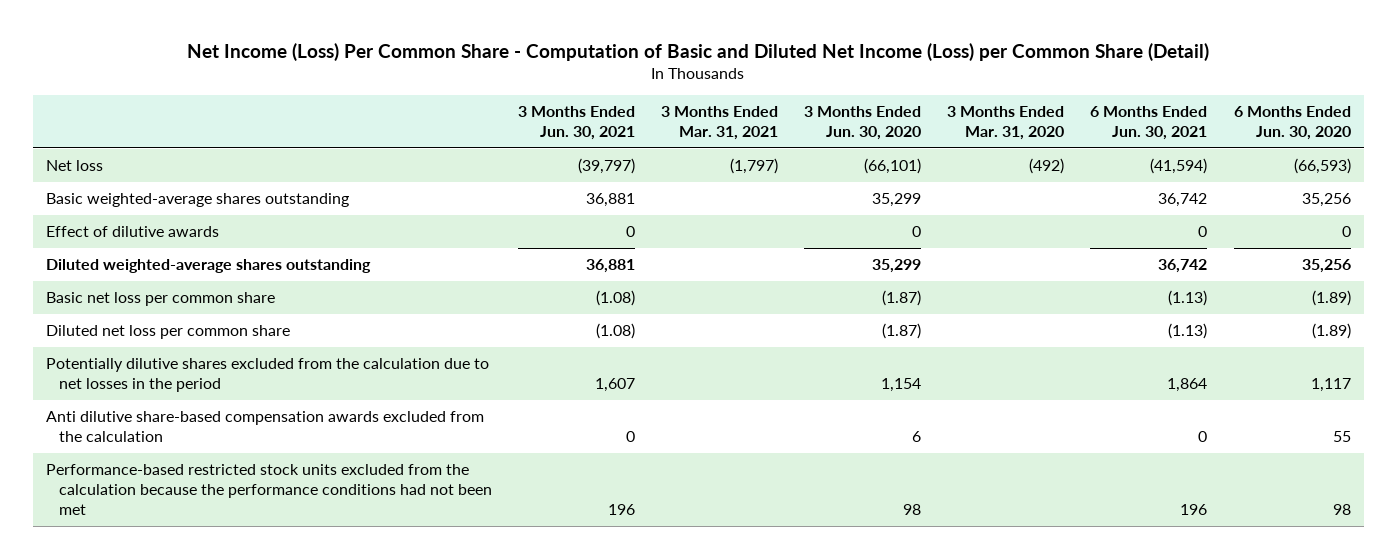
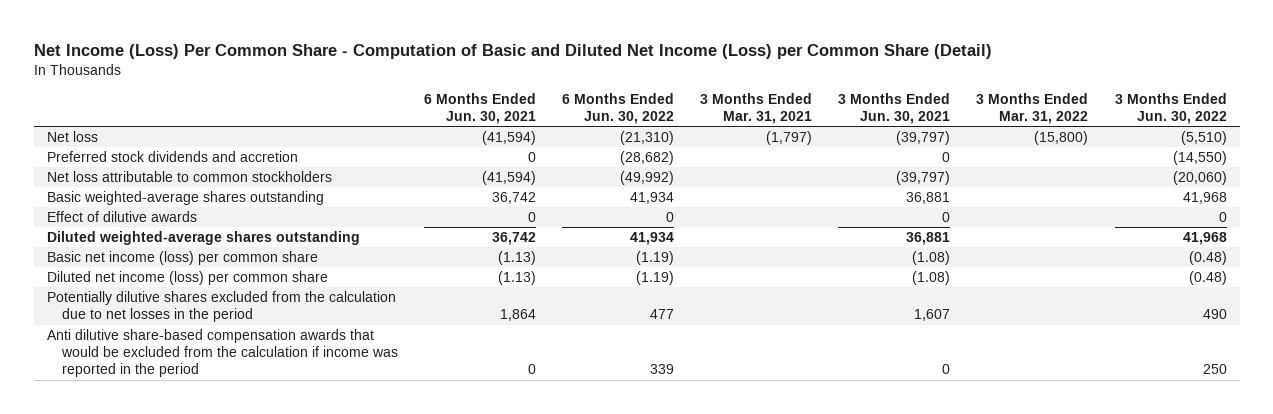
[804,106,922,141] 3 Months Ended Jun. 30, 2020 -> none
[947,106,1065,141] 3 Months Ended Mar. 31, 2020 -> none
[1233,106,1351,141] 6 Months Ended Jun. 30, 2020 -> none
none -> [562,92,675,124] 6 Months Ended Jun. 30, 2022
none -> [976,92,1089,124] 3 Months Ended Mar. 31, 2022
none -> [1114,92,1227,124] 3 Months Ended Jun. 30, 2022
none -> [46,151,298,163] Preferred stock dividends and accretion
none -> [46,171,332,183] Net loss attributable to common stockholders
[45,292,275,307] Basic net loss per common share -> [46,251,318,266] Basic net income (loss) per common share
[45,325,290,340] Diluted net loss per common share -> [46,271,328,286] Diluted net income (loss) per common share
[45,464,492,516] Performance-based restricted stock units excluded from the calculation because the performance conditions had not been met -> none
[45,411,484,443] Anti dilutive share-based compensation awards excluded from the calculation -> [46,329,398,378] Anti dilutive share-based compensation awards that would be excluded from the calculation if income was reported in the period

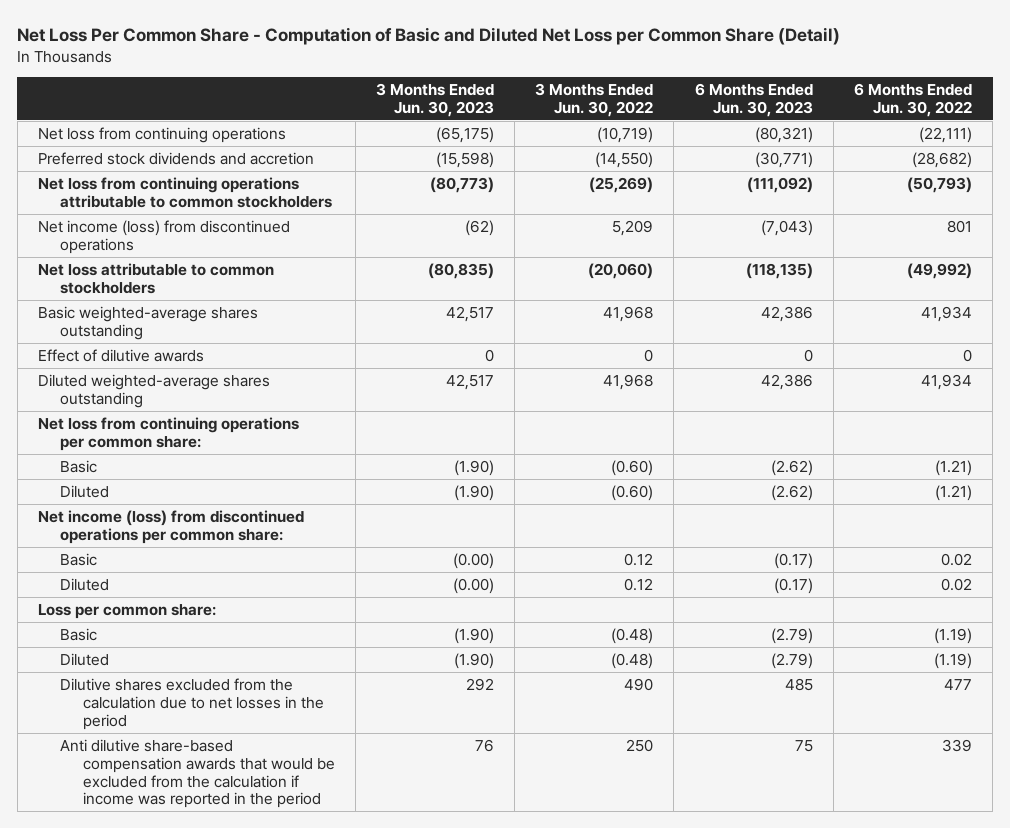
[33,43,992,59] Net Income (Loss) Per Common Share - Computation of Basic and Diluted Net Income (Loss) per Common Share (Detail) -> [17,26,841,45] Net Loss Per Common Share - Computation of Basic and Diluted Net Loss per Common Share (Detail)
[424,92,537,124] 6 Months Ended Jun. 30, 2021 -> none
[700,92,813,124] 3 Months Ended Mar. 31, 2021 -> none
[838,92,951,124] 3 Months Ended Jun. 30, 2021 -> none
[976,92,1089,124] 3 Months Ended Mar. 31, 2022 -> none
none -> [376,83,495,117] 3 Months Ended Jun. 30, 2023
none -> [694,83,813,117] 6 Months Ended Jun. 30, 2023
[46,131,98,143] Net loss -> none
none -> [37,127,286,144] Net loss from continuing operations
none -> [37,177,333,208] Net loss from continuing operations attributable to common stockholders
none -> [37,220,290,254] Net income (loss) from discontinued operations
none -> [37,417,299,451] Net loss from continuing operations per common share:
none -> [60,460,98,474] Basic
none -> [60,485,110,499] Diluted
none -> [37,510,304,544] Net income (loss) from discontinued operations per common share:
none -> [60,553,98,567] Basic
none -> [60,578,110,592] Diluted
none -> [37,604,216,620] Loss per common share:
[46,251,318,266] Basic net income (loss) per common share -> [60,628,98,642] Basic
[46,271,328,286] Diluted net income (loss) per common share -> [60,653,110,667] Diluted
[46,291,396,323] Potentially dilutive shares excluded from the calculation due to net losses in the period -> [60,678,324,730] Dilutive shares excluded from the calculation due to net losses in the period

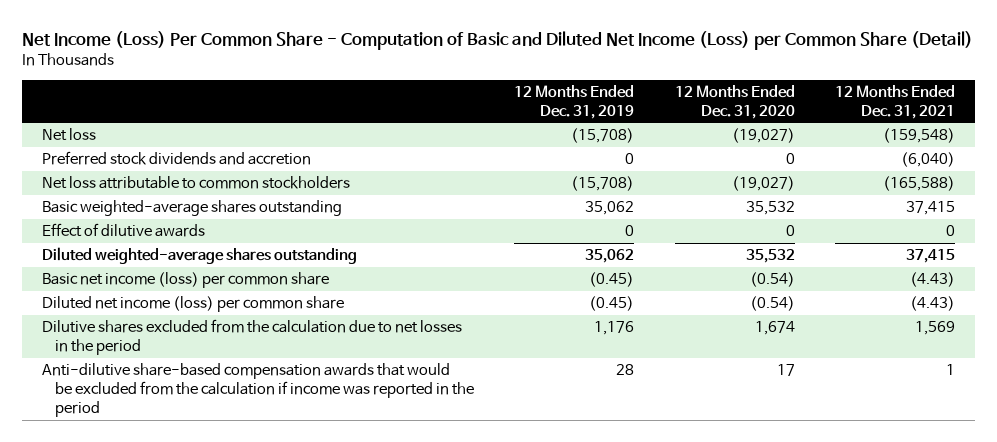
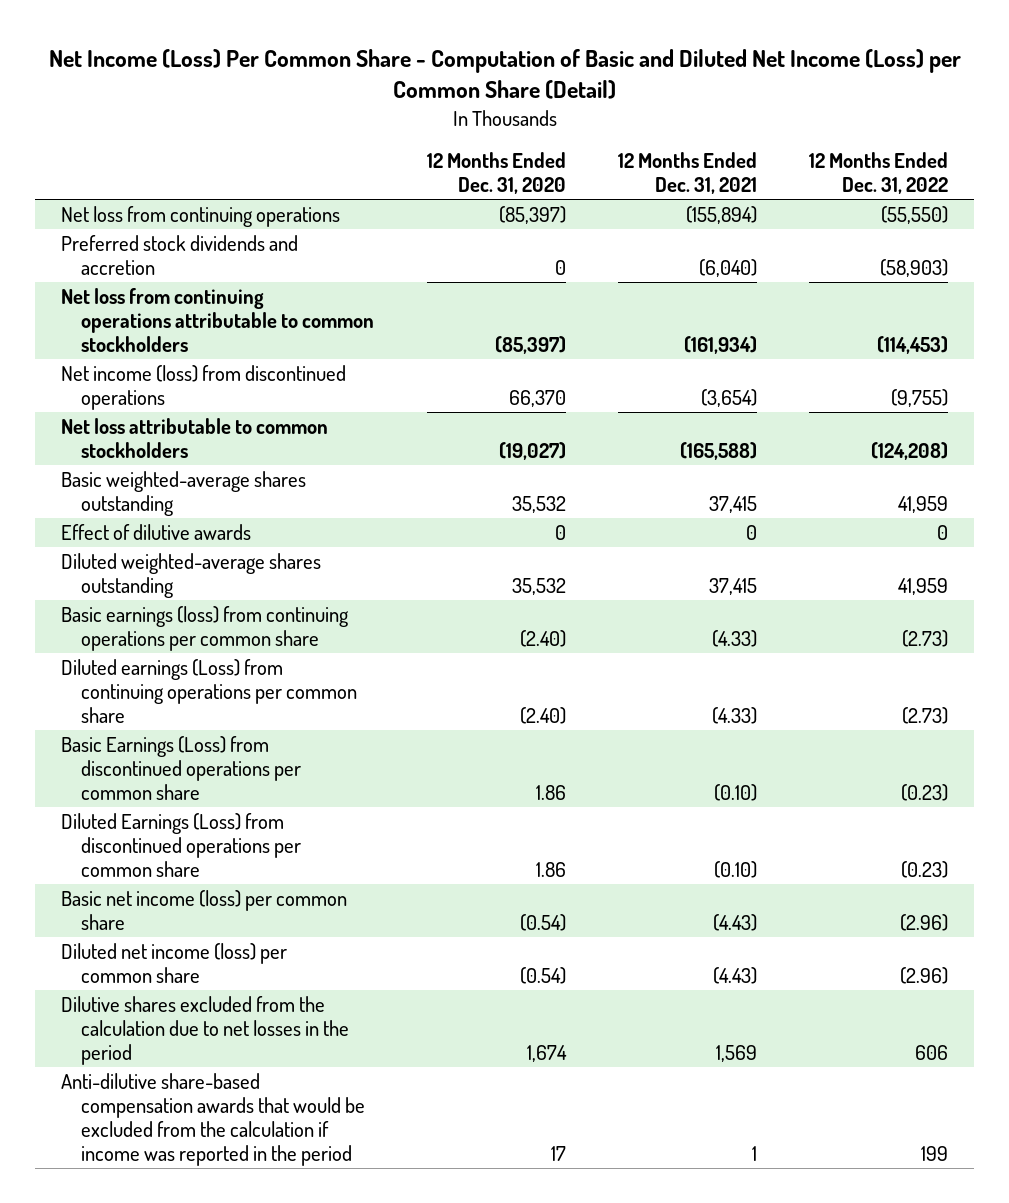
[514,84,635,119] 12 Months Ended Dec. 31, 2019 -> none
none -> [809,152,949,195] 12 Months Ended Dec. 31, 2022
[42,128,97,142] Net loss -> none
none -> [61,205,341,227] Net loss from continuing operations
none -> [61,287,375,352] Net loss from continuing operations attributable to common stockholders
none -> [61,364,347,410] Net income (loss) from discontinued operations
none -> [61,605,350,651] Basic earnings (loss) from continuing operations per common share
none -> [61,658,358,723] Diluted earnings (Loss) from continuing operations per common share
none -> [61,735,302,800] Basic Earnings (Loss) from discontinued operations per common share
none -> [61,812,302,877] Diluted Earnings (Loss) from discontinued operations per common share

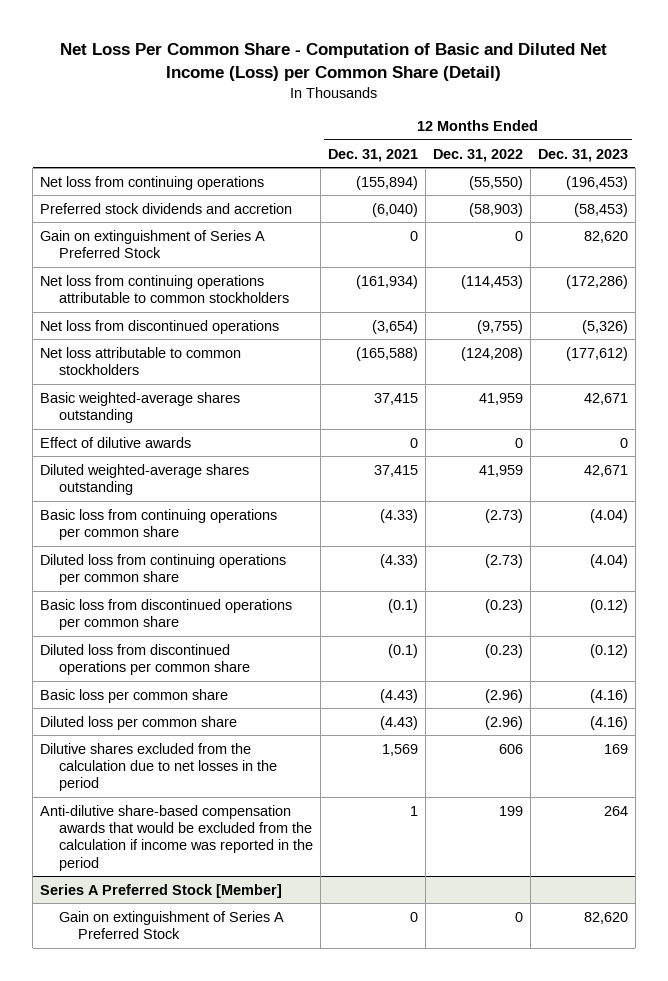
[48,48,961,100] Net Income (Loss) Per Common Share - Computation of Basic and Diluted Net Income (Loss) per Common Share (Detail) -> [60,43,608,82] Net Loss Per Common Share - Computation of Basic and Diluted Net Income (Loss) per Common Share (Detail)
[426,152,566,195] 12 Months Ended Dec. 31, 2020 -> none
none -> [537,148,628,162] Dec. 31, 2023
none -> [40,229,266,259] Gain on extinguishment of Series A Preferred Stock
[61,364,347,410] Net income (loss) from discontinued operations -> [40,319,280,334] Net loss from discontinued operations
[61,605,350,651] Basic earnings (loss) from continuing operations per common share -> [40,508,278,541] Basic loss from continuing operations per common share
[61,658,358,723] Diluted earnings (Loss) from continuing operations per common share -> [40,553,287,586] Diluted loss from continuing operations per common share
[61,735,302,800] Basic Earnings (Loss) from discontinued operations per common share -> [40,598,293,631] Basic loss from discontinued operations per common share
[713,783,757,801] (0.10) -> [388,598,419,613] (0.1)
[61,812,302,877] Diluted Earnings (Loss) from discontinued operations per common share -> [40,643,251,676] Diluted loss from discontinued operations per common share
[713,860,757,878] (0.10) -> [388,643,419,658] (0.1)
[61,889,348,930] Basic net income (loss) per common share -> [40,688,229,703] Basic loss per common share
[61,942,288,983] Diluted net income (loss) per common share -> [40,715,238,730] Diluted loss per common share
none -> [40,883,283,898] Series A Preferred Stock [Member]
none -> [59,910,285,940] Gain on extinguishment of Series A Preferred Stock

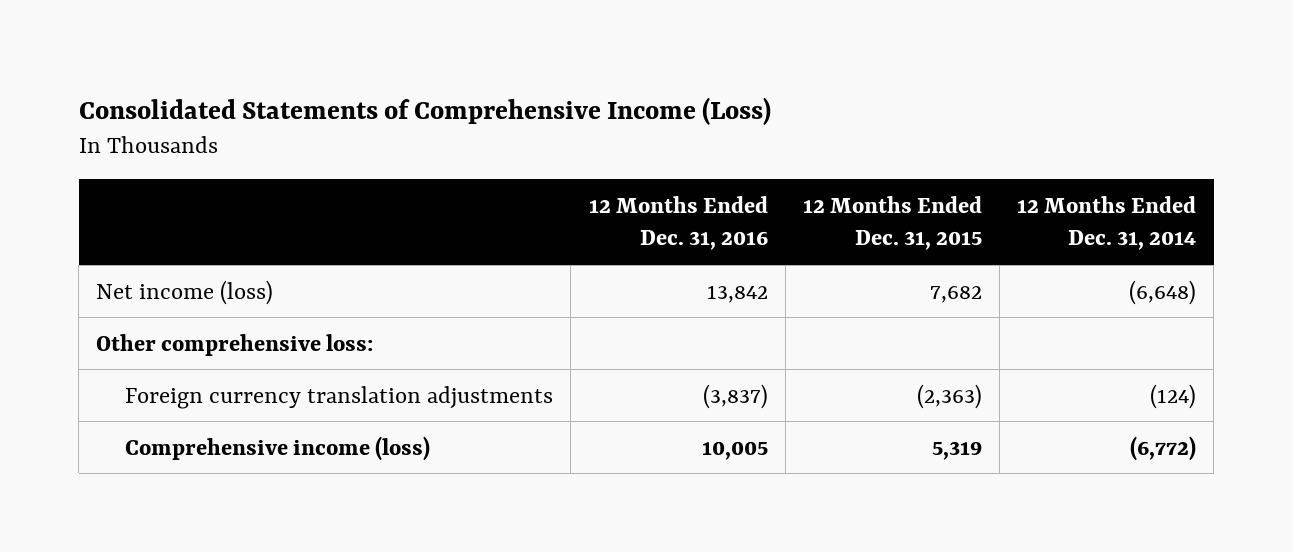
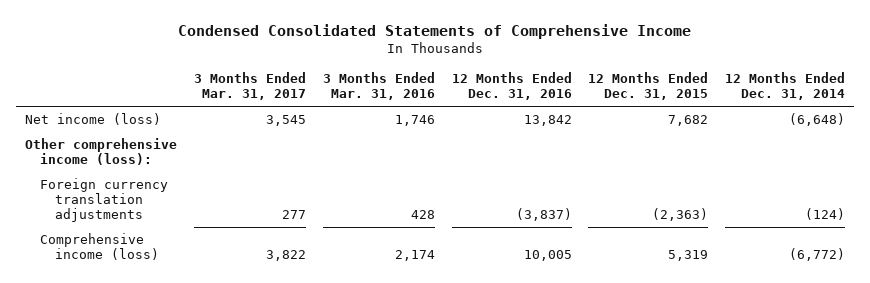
[78,96,771,125] Consolidated Statements of Comprehensive Income (Loss) -> [178,24,692,40] Condensed Consolidated Statements of Comprehensive Income
none -> [193,72,306,101] 3 Months Ended Mar. 31, 2017
none -> [322,72,435,101] 3 Months Ended Mar. 31, 2016
[96,333,374,356] Other comprehensive loss: -> [24,138,177,166] Other comprehensive income (loss):

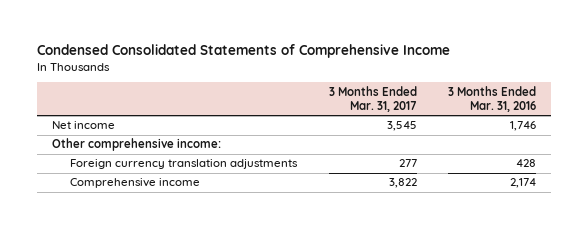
[451,72,572,101] 12 Months Ended Dec. 31, 2016 -> none
[588,72,709,101] 12 Months Ended Dec. 31, 2015 -> none
[725,72,846,101] 12 Months Ended Dec. 31, 2014 -> none
[24,113,161,126] Net income (loss) -> [52,121,116,130] Net income
[24,138,177,166] Other comprehensive income (loss): -> [52,138,222,152] Other comprehensive income:
[39,233,159,261] Comprehensive income (loss) -> [70,178,201,189] Comprehensive income

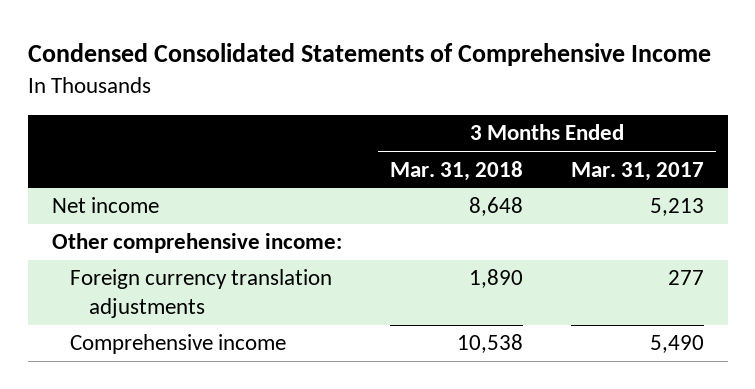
[447,85,536,112] 3 Months Ended Mar. 31, 2016 -> none
none -> [389,160,523,181] Mar. 31, 2018
[386,121,417,132] 3,545 -> [649,198,704,217] 5,213
[388,178,417,189] 3,822 -> [649,335,704,354] 5,490

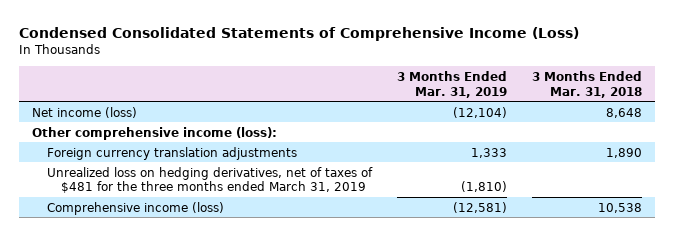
[27,43,711,67] Condensed Consolidated Statements of Comprehensive Income -> [19,26,580,41] Condensed Consolidated Statements of Comprehensive Income (Loss)
[570,161,704,181] Mar. 31, 2017 -> none
none -> [396,70,507,98] 3 Months Ended Mar. 31, 2019
[51,197,159,214] Net income -> [31,106,137,118] Net income (loss)
[51,233,342,254] Other comprehensive income: -> [31,126,277,140] Other comprehensive income (loss):
none -> [46,166,373,194] Unrealized loss on hedging derivatives, net of taxes of $481 for the three months ended March 31, 2019
[70,334,287,355] Comprehensive income -> [46,201,224,215] Comprehensive income (loss)

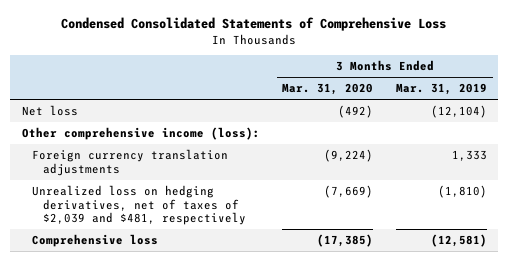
[19,26,580,41] Condensed Consolidated Statements of Comprehensive Income (Loss) -> [61,17,447,32] Condensed Consolidated Statements of Comprehensive Loss
[532,70,643,98] 3 Months Ended Mar. 31, 2018 -> none
none -> [282,83,374,96] Mar. 31, 2020
[31,106,137,118] Net income (loss) -> [21,105,78,117] Net loss
[46,166,373,194] Unrealized loss on hedging derivatives, net of taxes of $481 for the three months ended March 31, 2019 -> [32,185,247,226] Unrealized loss on hedging derivatives, net of taxes of $2,039 and $481, respectively
[46,201,224,215] Comprehensive income (loss) -> [32,234,159,248] Comprehensive loss

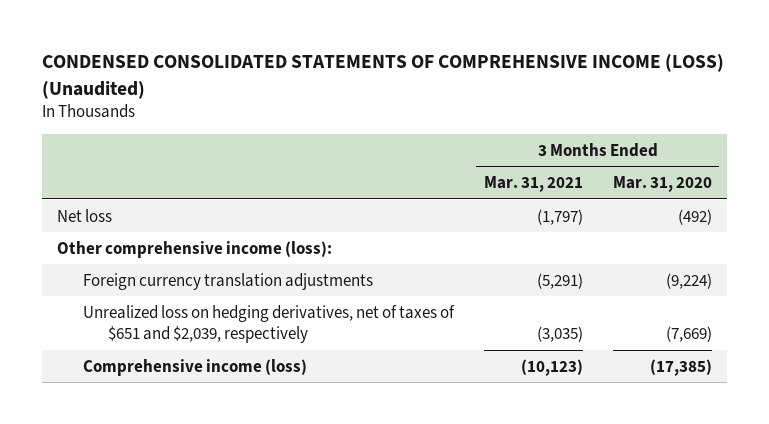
[61,17,447,32] Condensed Consolidated Statements of Comprehensive Loss -> [42,54,725,99] CONDENSED CONSOLIDATED STATEMENTS OF COMPREHENSIVE INCOME (LOSS) (Unaudited)
[395,83,487,96] Mar. 31, 2019 -> none
none -> [483,176,583,193] Mar. 31, 2021
[32,185,247,226] Unrealized loss on hedging derivatives, net of taxes of $2,039 and $481, respectively -> [82,304,455,344] Unrealized loss on hedging derivatives, net of taxes of $651 and $2,039, respectively
[32,234,159,248] Comprehensive loss -> [82,358,307,376] Comprehensive income (loss)

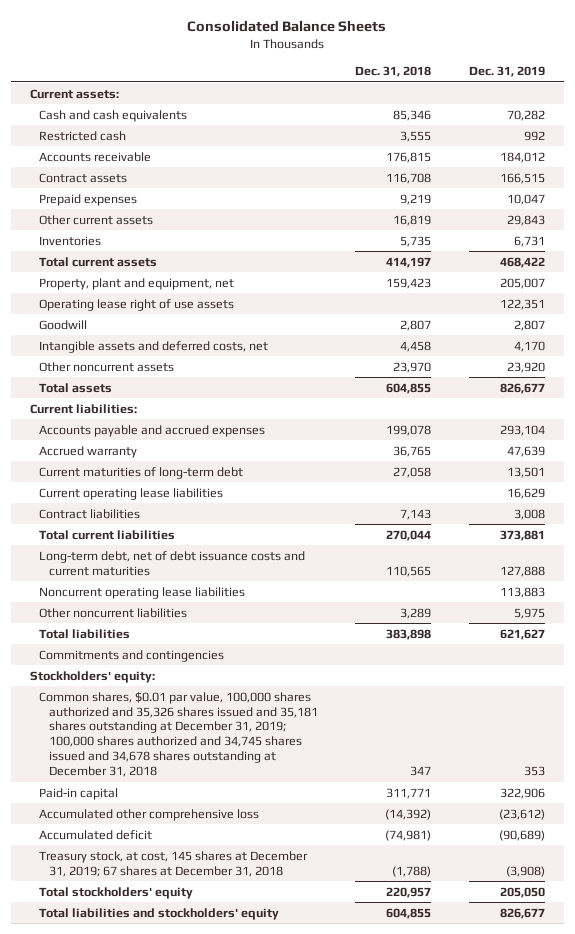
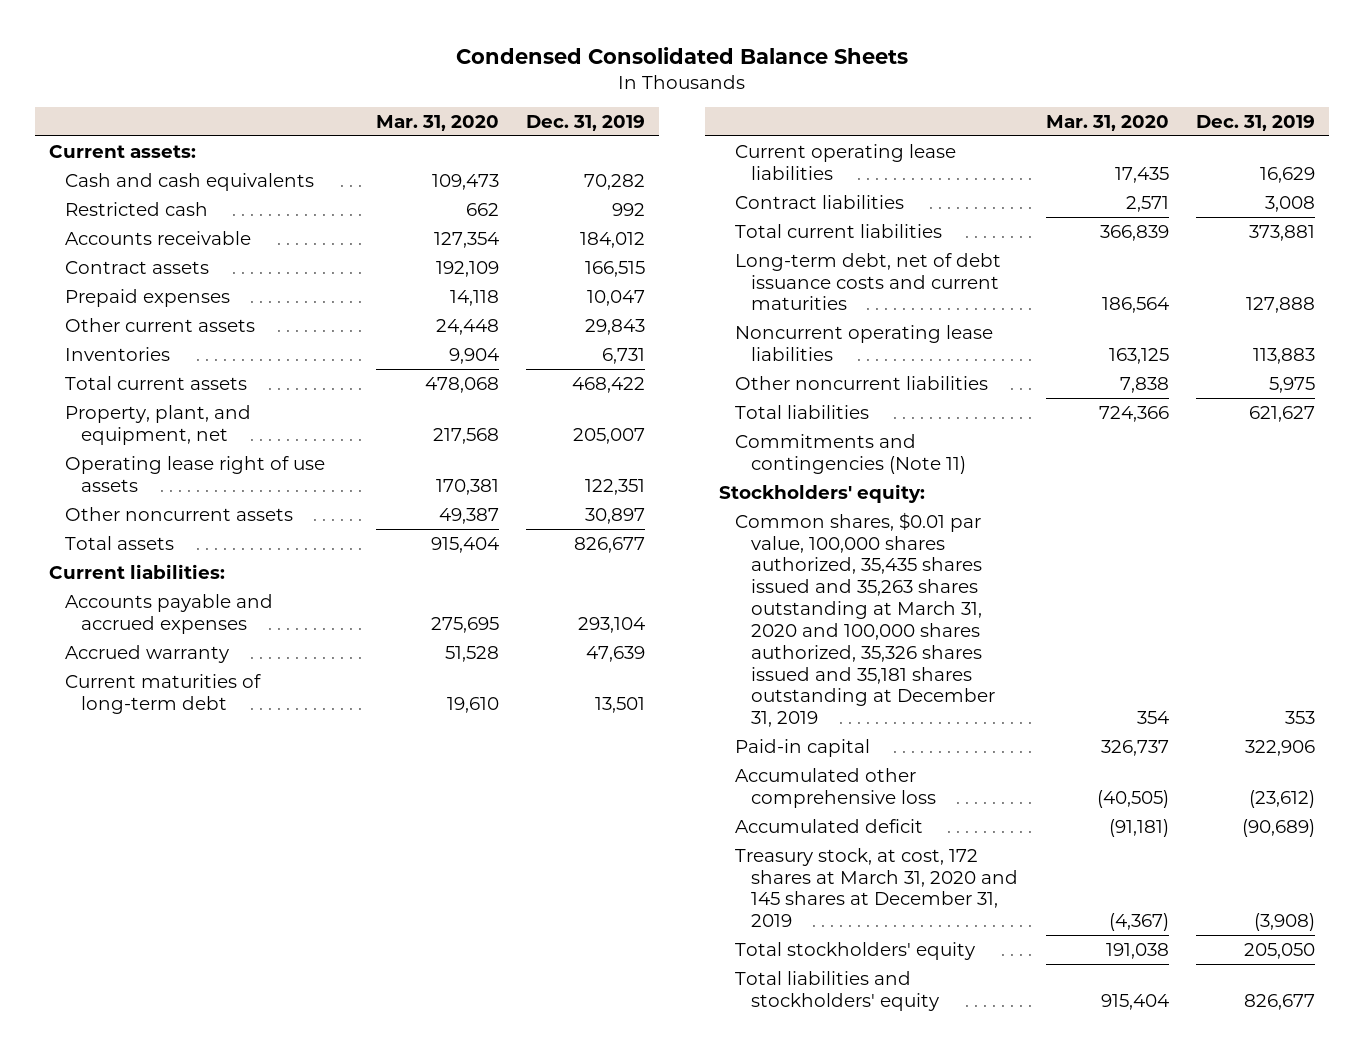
[187,19,387,32] Consolidated Balance Sheets -> [456,46,909,64] Condensed Consolidated Balance Sheets
[355,66,432,78] Dec. 31, 2018 -> none
none -> [375,114,499,131] Mar. 31, 2020
[39,277,235,290] Property, plant and equipment, net -> [65,404,252,445] Property, plant, and equipment, net
[39,319,88,330] Goodwill -> none
[39,340,269,353] Intangible assets and deferred costs, net -> none
[507,361,546,373] 23,920 -> [585,507,646,524] 30,897
[39,649,225,662] Commitments and contingencies -> [734,433,967,474] Commitments and contingencies (Note 11)
[39,691,318,778] Common shares, $0.01 par value, 100,000 shares authorized and 35,326 shares issued and 35,181 shares outstanding at December 31, 2019; 100,000 shares authorized and 34,745 shares issued and 34,678 shares outstanding at December 31, 2018 -> [734,511,996,728] Common shares, $0.01 par value, 100,000 shares authorized, 35,435 shares issued and 35,263 shares outstanding at March 31, 2020 and 100,000 shares authorized, 35,326 shares issued and 35,181 shares outstanding at December 31, 2019
[39,850,309,877] Treasury stock, at cost, 145 shares at December 31, 2019; 67 shares at December 31, 2018 -> [734,847,1019,928] Treasury stock, at cost, 172 shares at March 31, 2020 and 145 shares at December 31, 2019

